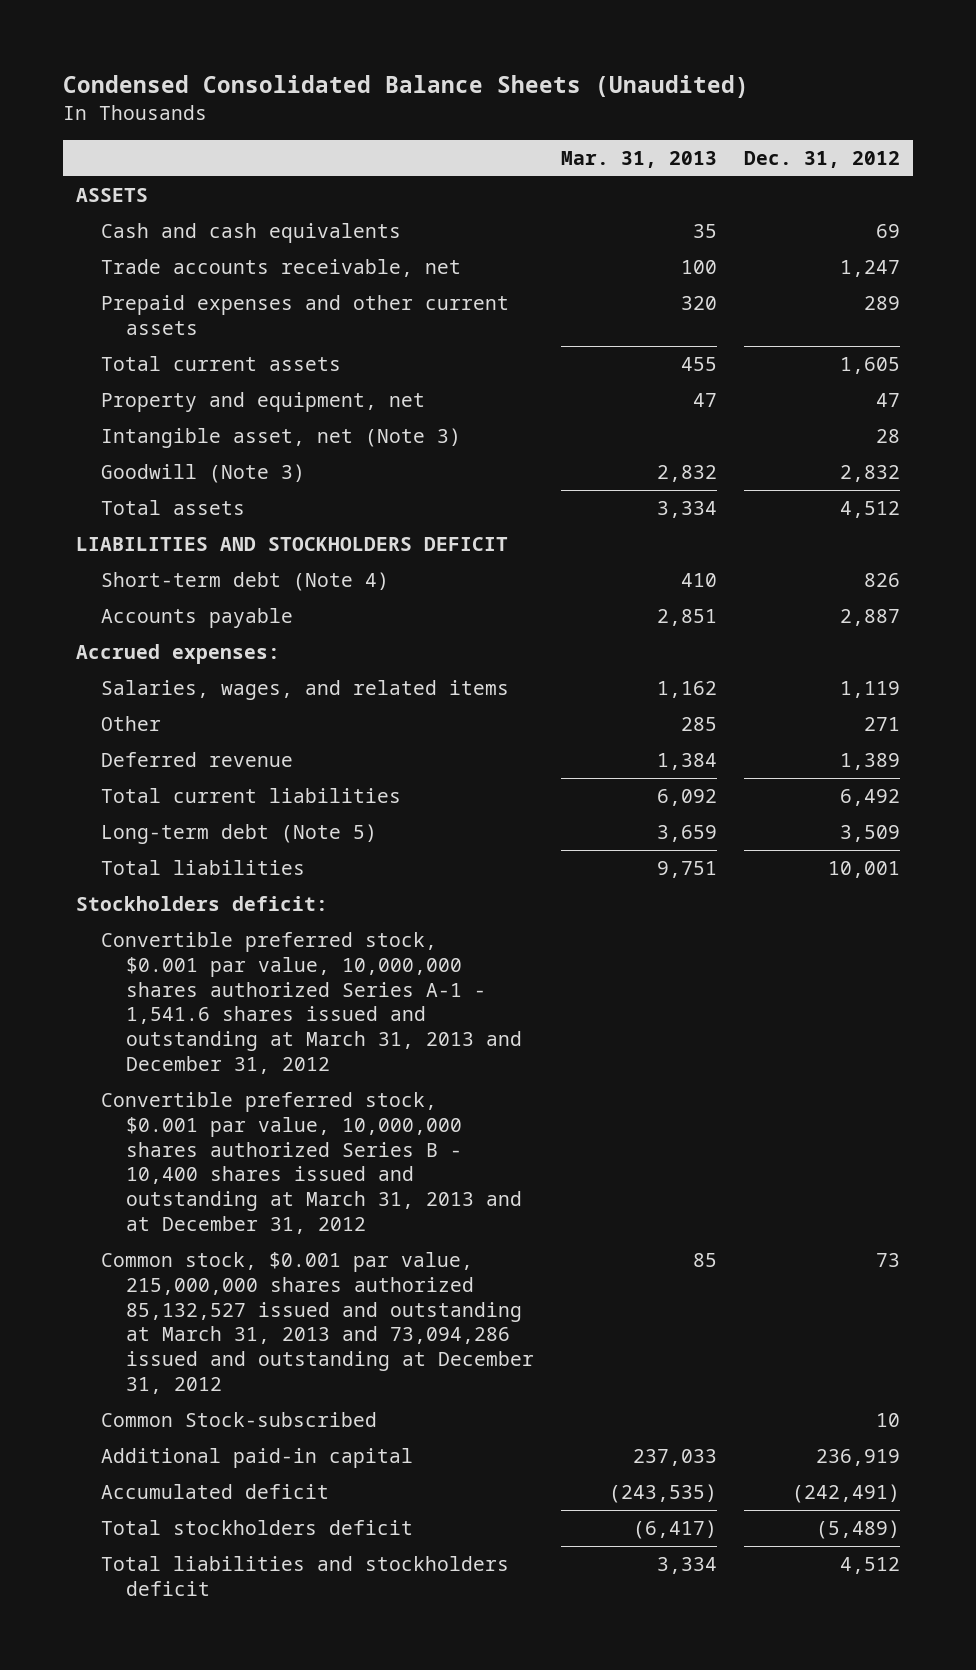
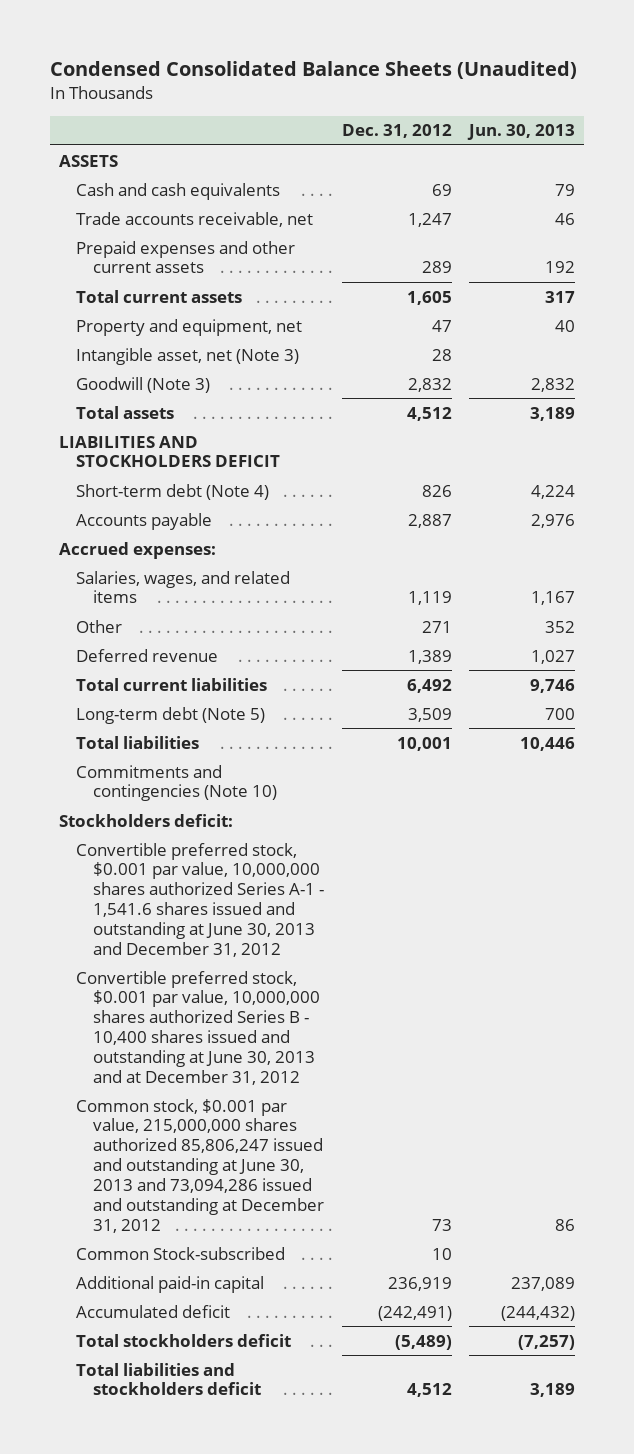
[560,150,717,168] Mar. 31, 2013 -> none
none -> [467,124,576,141] Jun. 30, 2013
none -> [75,764,278,802] Commitments and contingencies (Note 10)
[101,932,523,1074] Convertible preferred stock, $0.001 par value, 10,000,000 shares authorized Series A-1 - 1,541.6 shares issued and outstanding at March 31, 2013 and December 31, 2012 -> [75,842,325,957] Convertible preferred stock, $0.001 par value, 10,000,000 shares authorized Series A-1 - 1,541.6 shares issued and outstanding at June 30, 2013 and December 31, 2012
[101,1092,523,1234] Convertible preferred stock, $0.001 par value, 10,000,000 shares authorized Series B - 10,400 shares issued and outstanding at March 31, 2013 and at December 31, 2012 -> [75,970,321,1085] Convertible preferred stock, $0.001 par value, 10,000,000 shares authorized Series B - 10,400 shares issued and outstanding at June 30, 2013 and at December 31, 2012
[101,1252,535,1394] Common stock, $0.001 par value, 215,000,000 shares authorized 85,132,527 issued and outstanding at March 31, 2013 and 73,094,286 issued and outstanding at December 31, 2012 -> [75,1098,325,1233] Common stock, $0.001 par value, 215,000,000 shares authorized 85,806,247 issued and outstanding at June 30, 2013 and 73,094,286 issued and outstanding at December 31, 2012

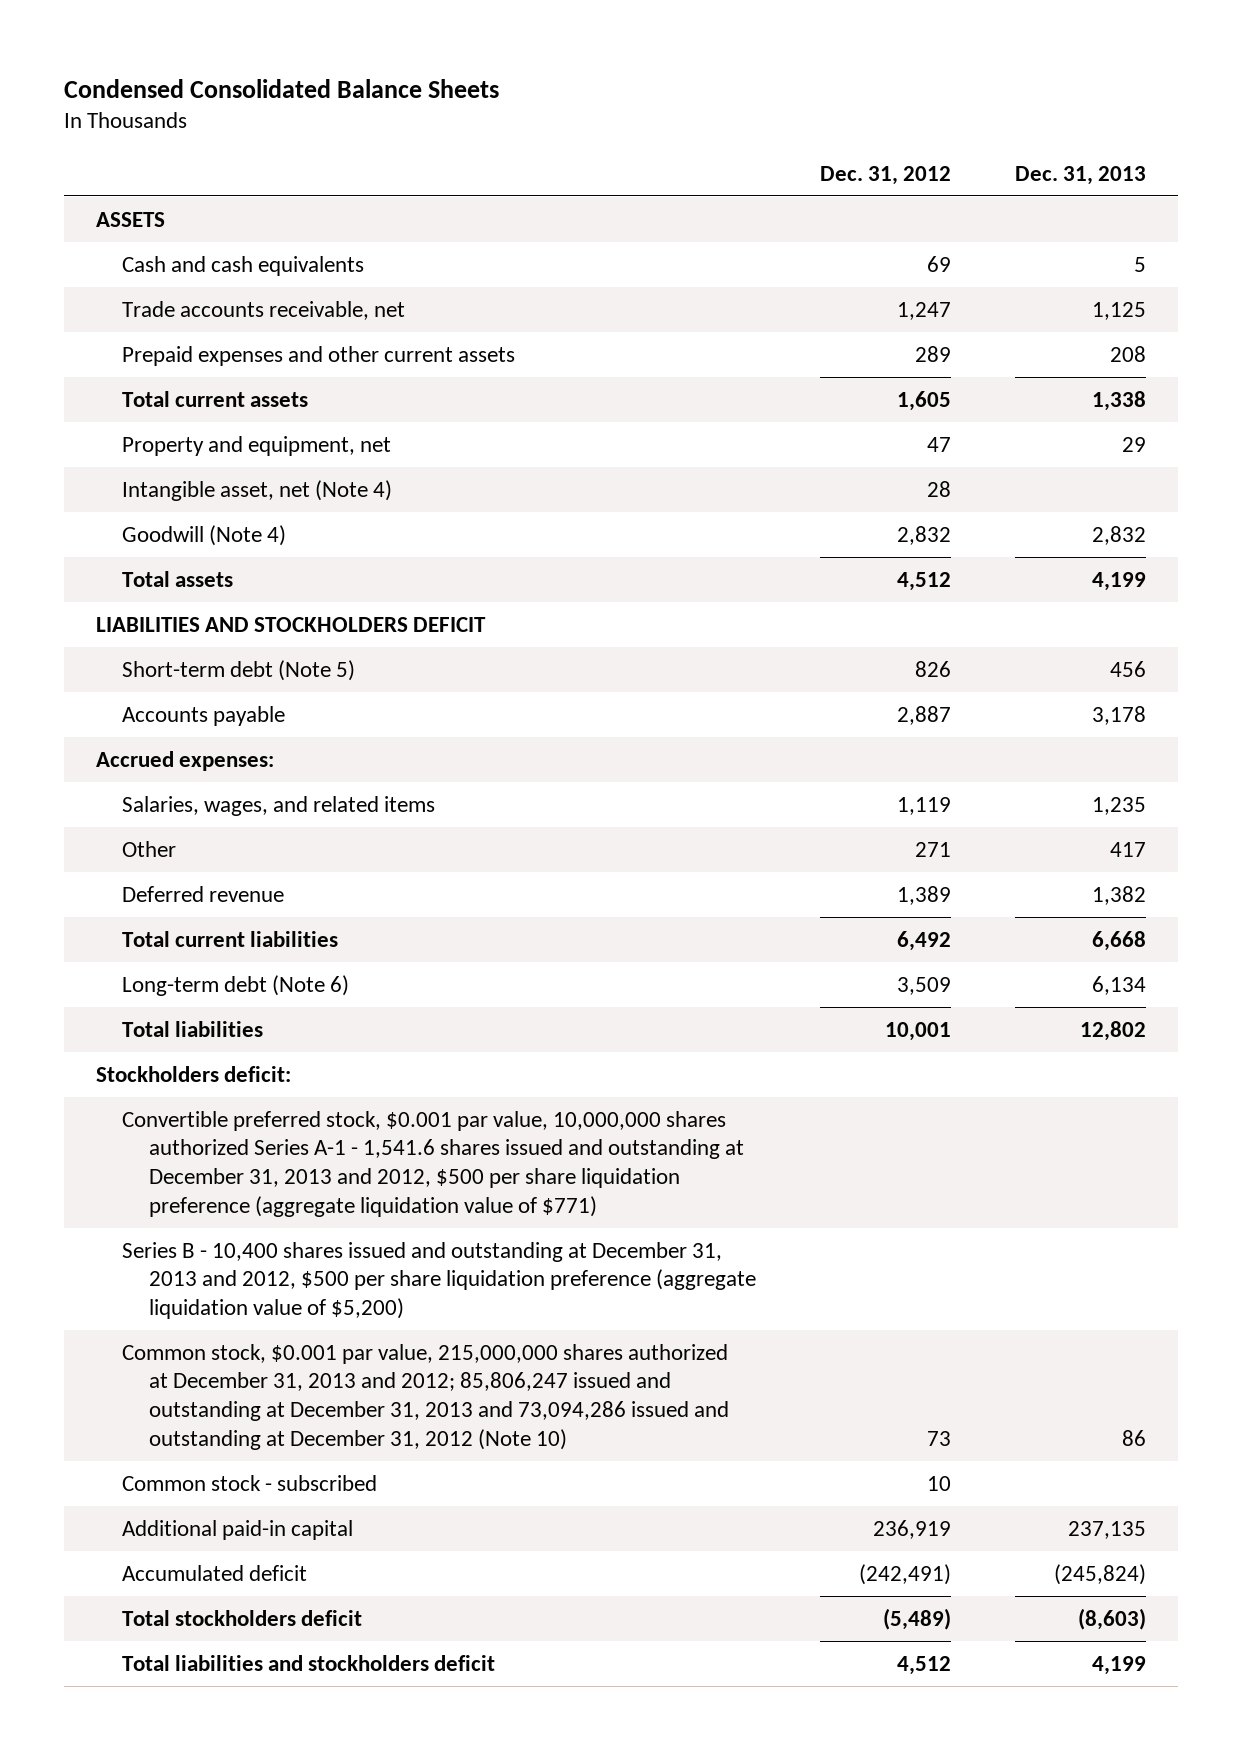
[49,61,577,80] Condensed Consolidated Balance Sheets (Unaudited) -> [63,79,499,99] Condensed Consolidated Balance Sheets
[467,124,576,141] Jun. 30, 2013 -> none
none -> [1014,165,1146,185] Dec. 31, 2013
[75,347,299,365] Intangible asset, net (Note 3) -> [122,479,393,501] Intangible asset, net (Note 4)
[75,376,210,393] Goodwill (Note 3) -> [122,524,287,546] Goodwill (Note 4)
[75,483,269,500] Short-term debt (Note 4) -> [122,659,356,681] Short-term debt (Note 5)
[75,706,265,724] Long-term debt (Note 5) -> [122,974,350,996] Long-term debt (Note 6)
[75,764,278,802] Commitments and contingencies (Note 10) -> none
[75,842,325,957] Convertible preferred stock, $0.001 par value, 10,000,000 shares authorized Series A-1 - 1,541.6 shares issued and outstanding at June 30, 2013 and December 31, 2012 -> [122,1110,744,1217] Convertible preferred stock, $0.001 par value, 10,000,000 shares authorized Series A-1 - 1,541.6 shares issued and outstanding at December 31, 2013 and 2012, $500 per share liquidation preference (aggregate liquidation value of $771)
[75,970,321,1085] Convertible preferred stock, $0.001 par value, 10,000,000 shares authorized Series B - 10,400 shares issued and outstanding at June 30, 2013 and at December 31, 2012 -> [122,1241,756,1320] Series B - 10,400 shares issued and outstanding at December 31, 2013 and 2012, $500 per share liquidation preference (aggregate liquidation value of $5,200)
[75,1098,325,1233] Common stock, $0.001 par value, 215,000,000 shares authorized 85,806,247 issued and outstanding at June 30, 2013 and 73,094,286 issued and outstanding at December 31, 2012 -> [122,1343,729,1450] Common stock, $0.001 par value, 215,000,000 shares authorized at December 31, 2013 and 2012; 85,806,247 issued and outstanding at December 31, 2013 and 73,094,286 issued and outstanding at December 31, 2012 (Note 10)
[75,1246,285,1260] Common Stock-subscribed -> [122,1474,378,1491] Common stock - subscribed

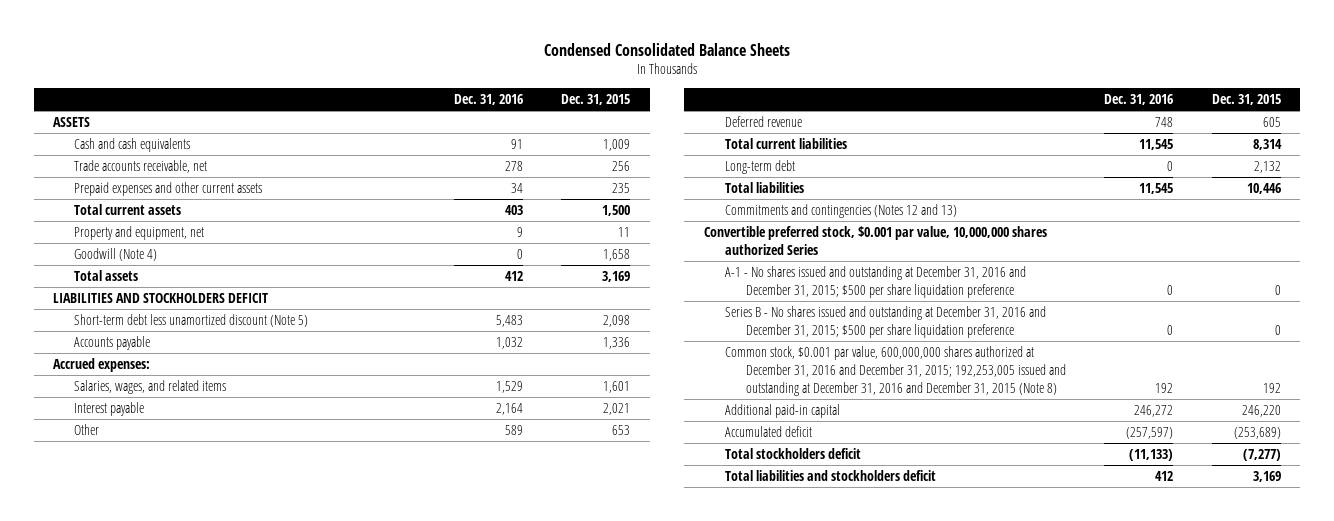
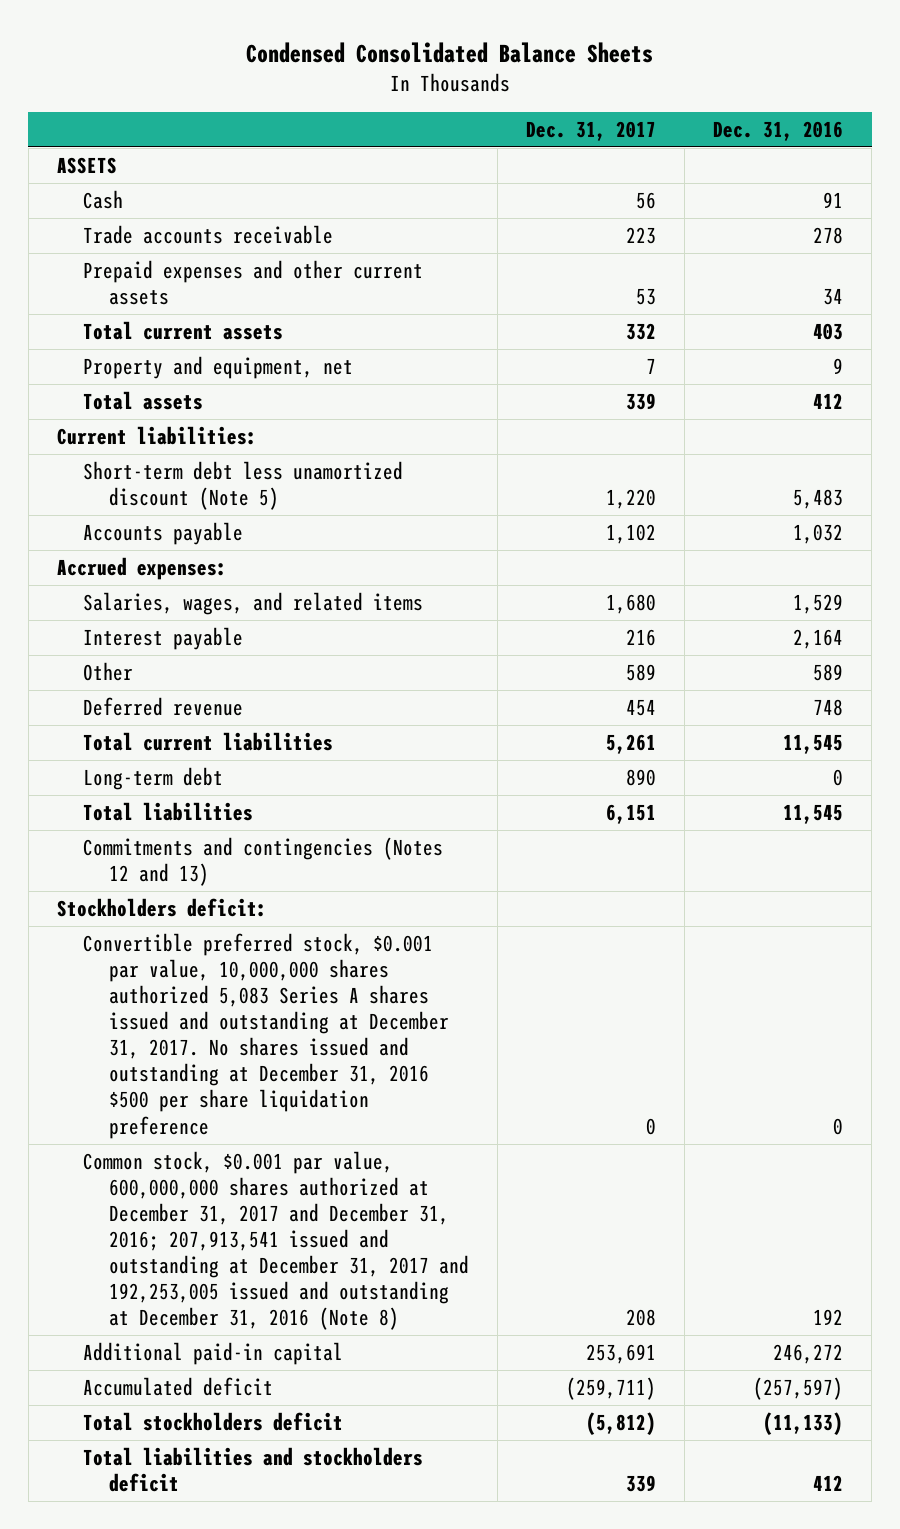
[561,94,631,106] Dec. 31, 2015 -> none
none -> [526,120,657,141] Dec. 31, 2017
[74,137,191,152] Cash and cash equivalents -> [83,189,124,209] Cash
[74,159,208,173] Trade accounts receivable, net -> [83,224,334,244] Trade accounts receivable
[74,247,158,261] Goodwill (Note 4) -> none
[53,292,269,303] LIABILITIES AND STOCKHOLDERS DEFICIT -> none
none -> [56,425,257,445] Current liabilities:
[703,225,1047,255] Convertible preferred stock, $0.001 par value, 10,000,000 shares authorized Series -> none
[724,305,1046,338] Series B - No shares issued and outstanding at December 31, 2016 and December 31, 2015; $500 per share liquidation preference -> none
none -> [56,897,267,917] Stockholders deficit:
[724,265,1026,298] A-1 - No shares issued and outstanding at December 31, 2016 and December 31, 2015; $500 per share liquidation preference -> [83,932,450,1139] Convertible preferred stock, $0.001 par value, 10,000,000 shares authorized 5,083 Series A shares issued and outstanding at December 31, 2017. No shares issued and outstanding at December 31, 2016 $500 per share liquidation preference
[724,345,1066,396] Common stock, $0.001 par value, 600,000,000 shares authorized at December 31, 2016 and December 31, 2015; 192,253,005 issued and outstanding at December 31, 2016 and December 31, 2015 (Note 8) -> [83,1150,470,1331] Common stock, $0.001 par value, 600,000,000 shares authorized at December 31, 2017 and December 31, 2016; 207,913,541 issued and outstanding at December 31, 2017 and 192,253,005 issued and outstanding at December 31, 2016 (Note 8)

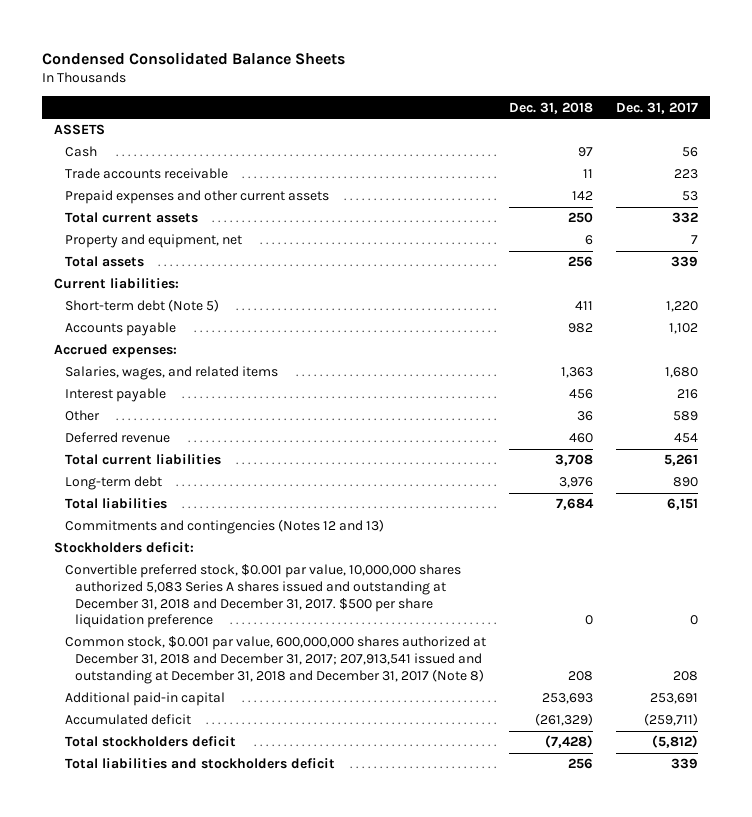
[713,120,844,141] Dec. 31, 2016 -> none
none -> [509,101,594,114] Dec. 31, 2018
[83,460,404,511] Short-term debt less unamortized discount (Note 5) -> [64,299,219,313] Short-term debt (Note 5)
[83,932,450,1139] Convertible preferred stock, $0.001 par value, 10,000,000 shares authorized 5,083 Series A shares issued and outstanding at December 31, 2017. No shares issued and outstanding at December 31, 2016 $500 per share liquidation preference -> [64,564,461,629] Convertible preferred stock, $0.001 par value, 10,000,000 shares authorized 5,083 Series A shares issued and outstanding at December 31, 2018 and December 31, 2017. $500 per share liquidation preference
[83,1150,470,1331] Common stock, $0.001 par value, 600,000,000 shares authorized at December 31, 2017 and December 31, 2016; 207,913,541 issued and outstanding at December 31, 2017 and 192,253,005 issued and outstanding at December 31, 2016 (Note 8) -> [64,636,486,684] Common stock, $0.001 par value, 600,000,000 shares authorized at December 31, 2018 and December 31, 2017; 207,913,541 issued and outstanding at December 31, 2018 and December 31, 2017 (Note 8)

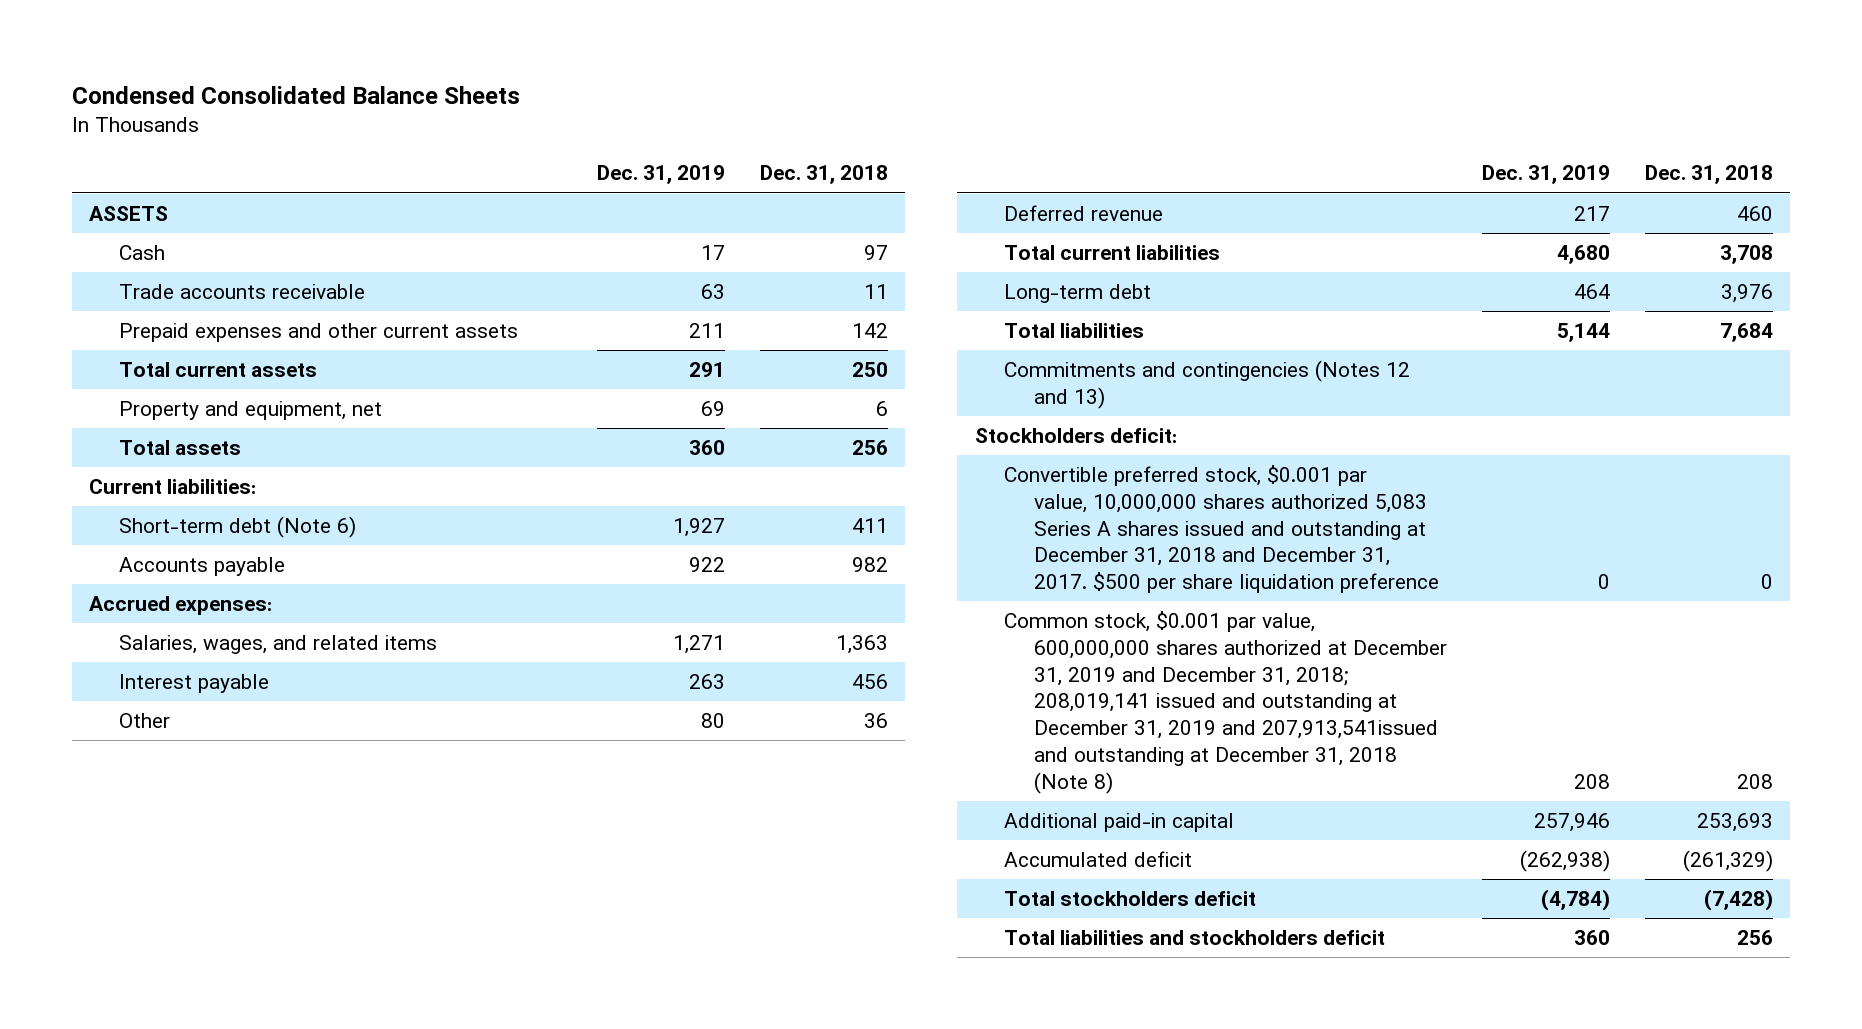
[616,101,699,114] Dec. 31, 2017 -> none
none -> [596,165,725,185] Dec. 31, 2019
[64,299,219,313] Short-term debt (Note 5) -> [119,516,357,539] Short-term debt (Note 6)
[64,636,486,684] Common stock, $0.001 par value, 600,000,000 shares authorized at December 31, 2018 and December 31, 2017; 207,913,541 issued and outstanding at December 31, 2018 and December 31, 2017 (Note 8) -> [1004,611,1448,794] Common stock, $0.001 par value, 600,000,000 shares authorized at December 31, 2019 and December 31, 2018; 208,019,141 issued and outstanding at December 31, 2019 and 207,913,541issued and outstanding at December 31, 2018 (Note 8)

